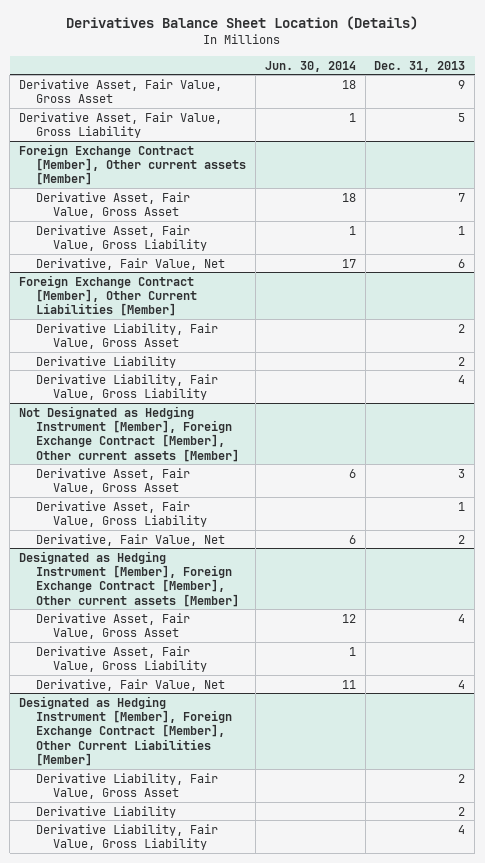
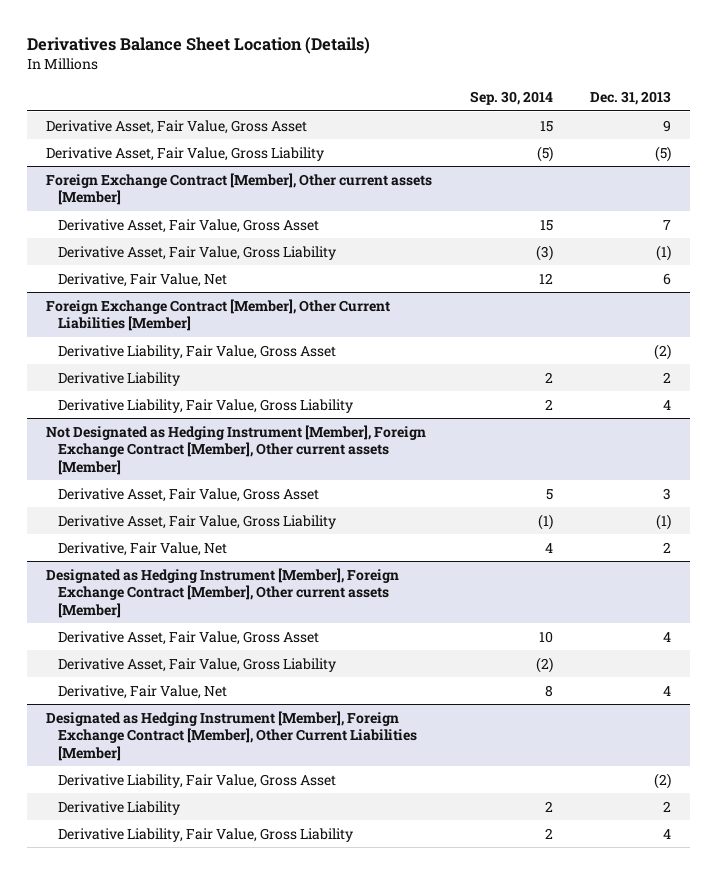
[264,60,356,72] Jun. 30, 2014 -> none
none -> [469,90,553,105] Sep. 30, 2014
[458,112,466,122] 5 -> [655,145,672,162] (5)
[458,225,466,235] 1 -> [656,244,672,261] (1)
[458,323,466,333] 2 -> [654,343,672,360] (2)
[458,501,466,511] 1 -> [656,513,672,530] (1)
[458,773,466,783] 2 -> [654,772,672,789] (2)

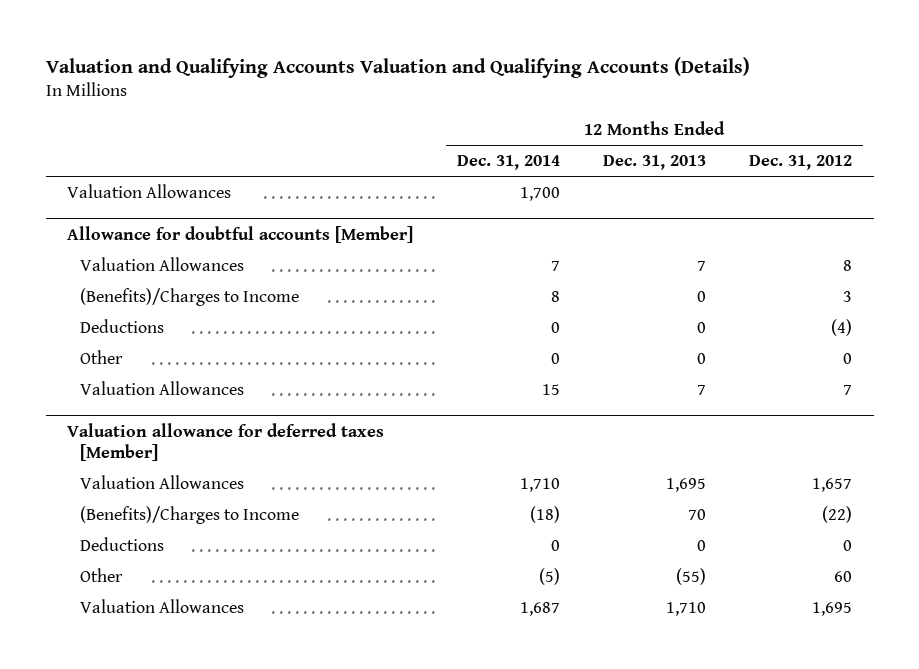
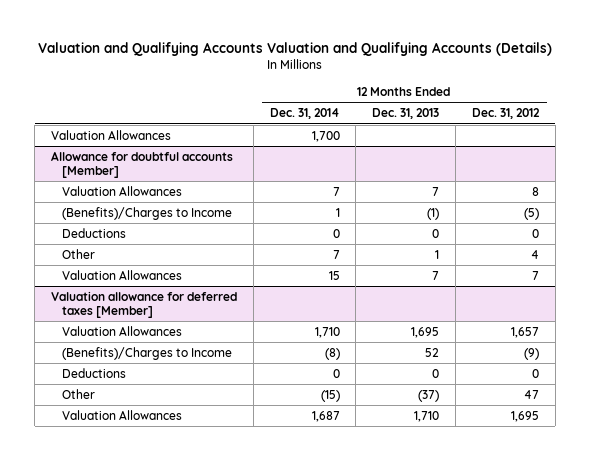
[550,291,560,303] 8 -> [335,207,340,217] 1
[696,291,706,303] 0 -> [427,207,440,220] (1)
[842,291,852,303] 3 -> [523,207,539,220] (5)
[830,319,852,337] (4) -> [531,228,539,238] 0
[550,353,560,365] 0 -> [332,249,340,259] 7
[696,353,706,365] 0 -> [435,249,440,259] 1
[842,353,852,365] 0 -> [530,249,539,259] 4
[529,506,560,524] (18) -> [324,347,340,360] (8)
[687,509,706,521] 70 -> [425,347,440,357] 52
[821,506,852,524] (22) -> [523,347,539,360] (9)
[538,568,560,586] (5) -> [320,389,340,402] (15)
[675,568,706,586] (55) -> [418,389,440,402] (37)
[833,571,852,583] 60 -> [523,389,539,399] 47

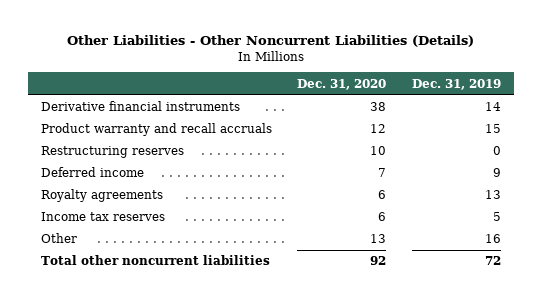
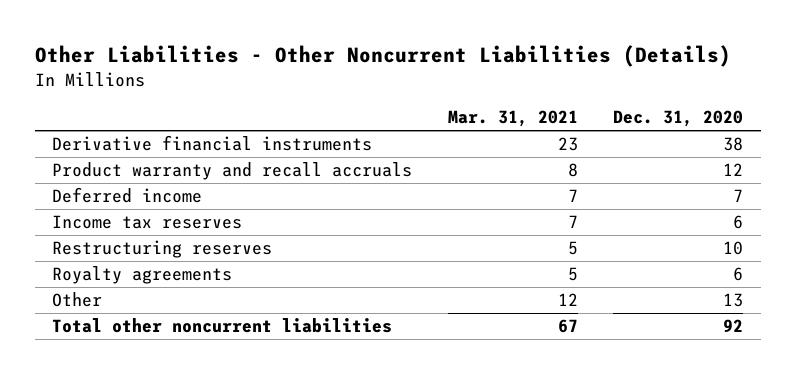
[412,78,502,90] Dec. 31, 2019 -> none
none -> [447,109,578,127] Mar. 31, 2021
[40,146,184,159] Restructuring reserves -> [52,240,273,259] Restructuring reserves
[40,189,163,203] Royalty agreements -> [52,266,233,285] Royalty agreements

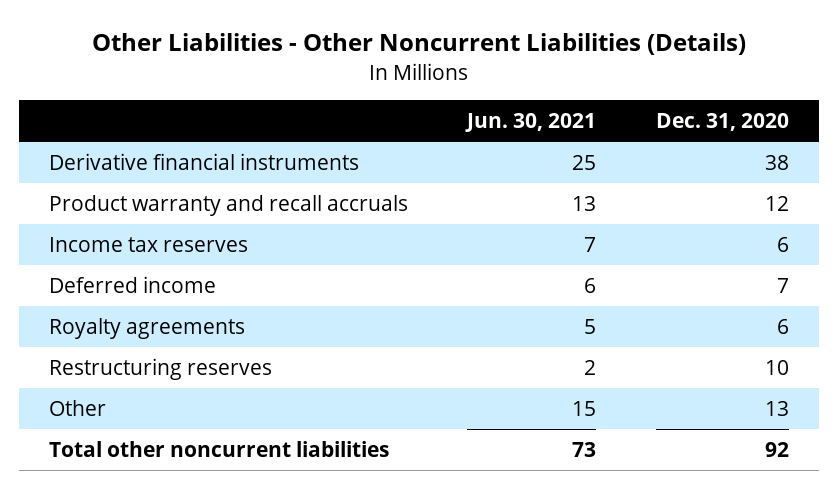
[447,109,578,127] Mar. 31, 2021 -> none
none -> [465,113,597,133] Jun. 30, 2021
[52,187,203,204] Deferred income -> [48,275,216,293] Deferred income
[52,240,273,259] Restructuring reserves -> [48,357,272,380] Restructuring reserves

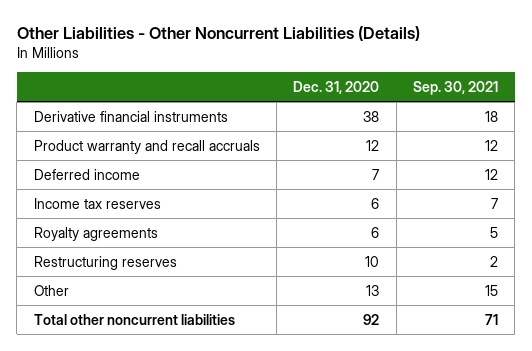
[465,113,597,133] Jun. 30, 2021 -> none
none -> [413,80,499,95] Sep. 30, 2021
[48,236,248,252] Income tax reserves -> [33,197,161,209] Income tax reserves

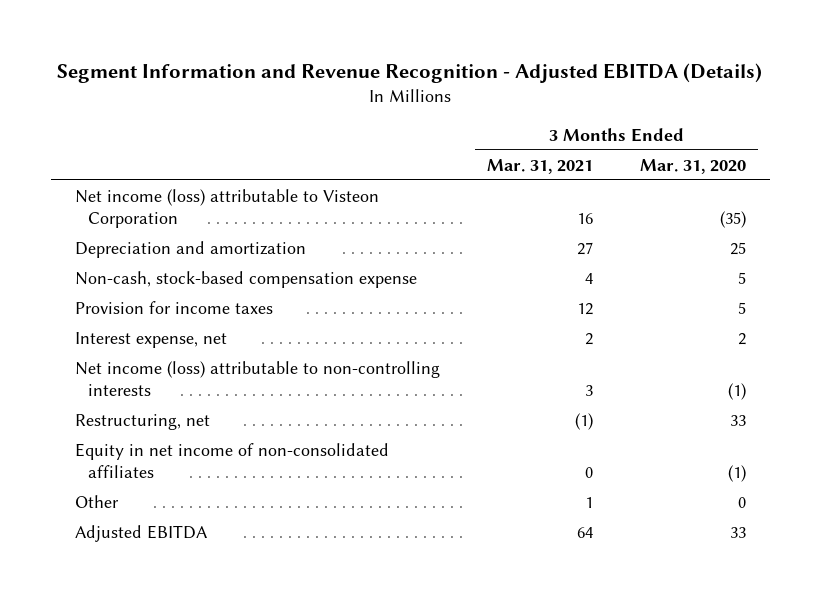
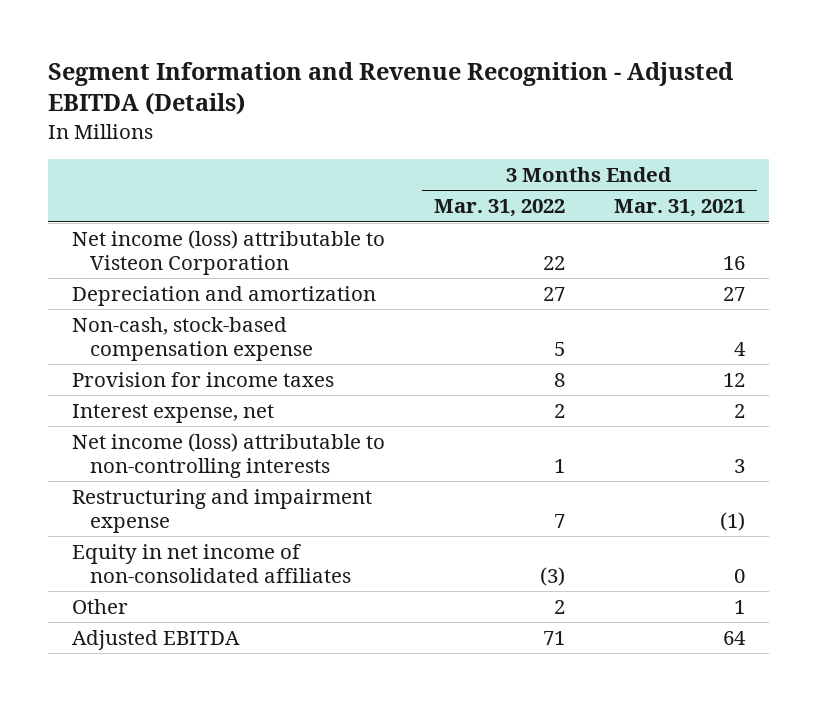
[640,158,747,174] Mar. 31, 2020 -> none
none -> [433,199,565,218] Mar. 31, 2022
[74,413,210,430] Restructuring, net -> [72,488,373,533] Restructuring and impairment expense

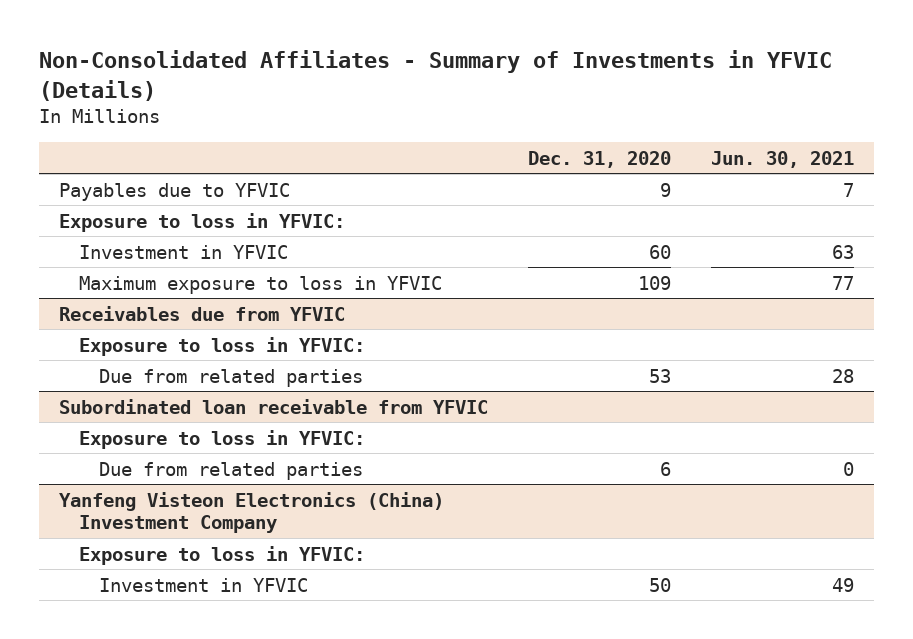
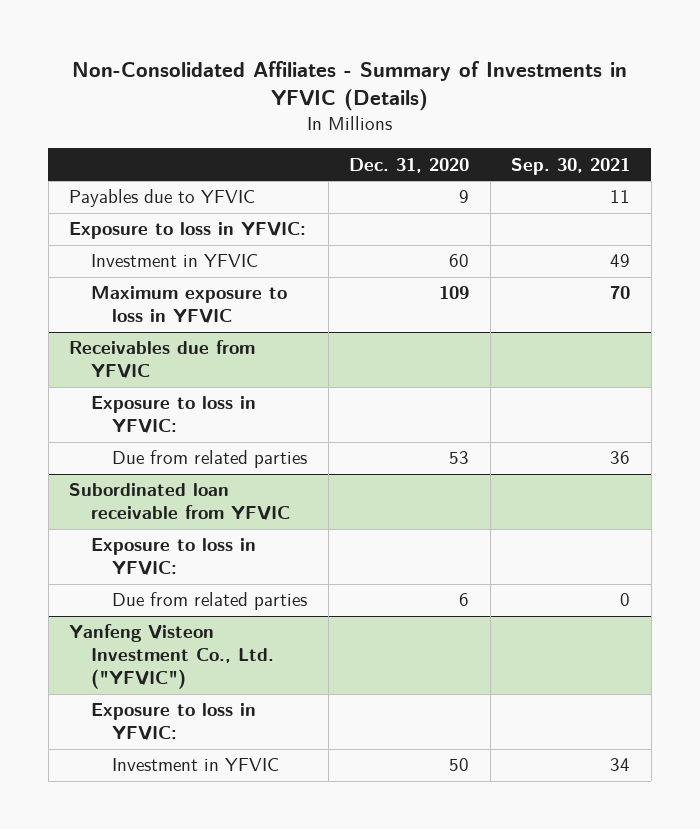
[710,150,854,168] Jun. 30, 2021 -> none
none -> [511,157,631,175] Sep. 30, 2021
[58,491,444,534] Yanfeng Visteon Electronics (China) Investment Company -> [69,624,274,690] Yanfeng Visteon Investment Co., Ltd. ("YFVIC")

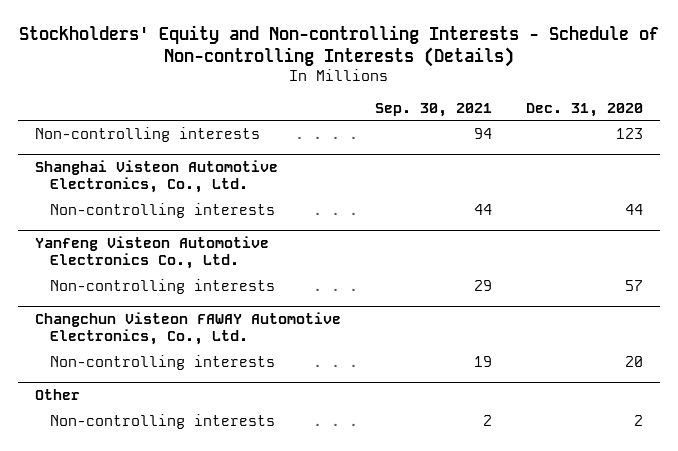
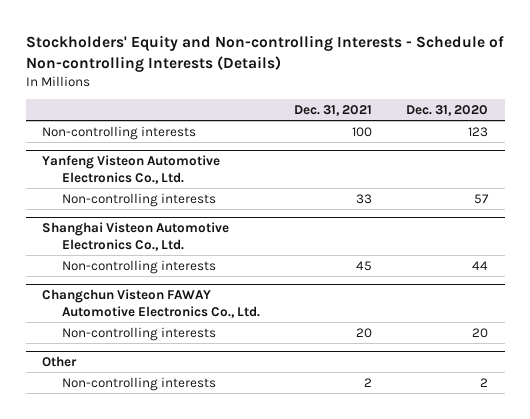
[374,102,492,117] Sep. 30, 2021 -> none
none -> [294,104,373,116] Dec. 31, 2021
[34,160,278,194] Shanghai Visteon Automotive Electronics, Co., Ltd. -> none
[49,202,275,218] Non-controlling interests -> none
none -> [42,222,230,252] Shanghai Visteon Automotive Electronics Co., Ltd.
none -> [62,259,217,274] Non-controlling interests
[34,312,341,346] Changchun Visteon FAWAY Automotive Electronics, Co., Ltd. -> [42,289,261,319] Changchun Visteon FAWAY Automotive Electronics Co., Ltd.

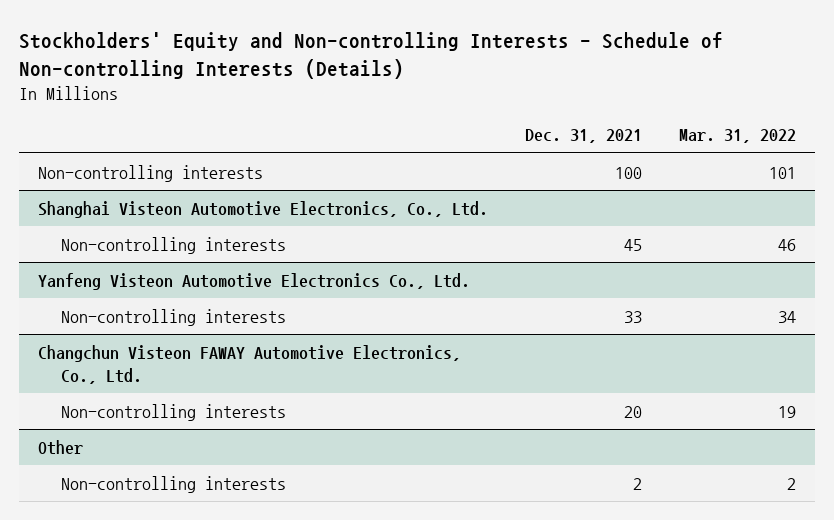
[405,104,488,116] Dec. 31, 2020 -> none
none -> [679,129,797,144] Mar. 31, 2022
none -> [37,200,488,218] Shanghai Visteon Automotive Electronics, Co., Ltd.
none -> [61,236,287,254] Non-controlling interests
[42,222,230,252] Shanghai Visteon Automotive Electronics Co., Ltd. -> none
[62,259,217,274] Non-controlling interests -> none
[42,289,261,319] Changchun Visteon FAWAY Automotive Electronics Co., Ltd. -> [37,344,461,384] Changchun Visteon FAWAY Automotive Electronics, Co., Ltd.

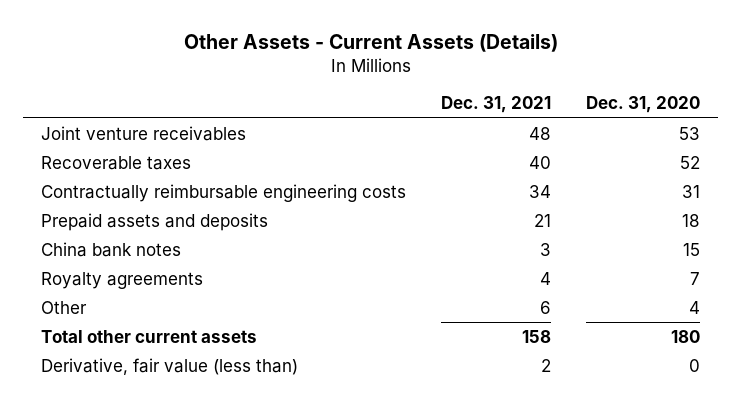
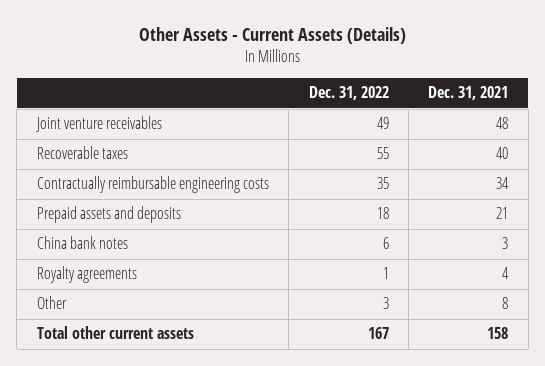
[586,96,701,114] Dec. 31, 2020 -> none
none -> [308,86,389,101] Dec. 31, 2022
[540,300,552,314] 6 -> [502,297,509,310] 8
[40,357,298,375] Derivative, fair value (less than) -> none

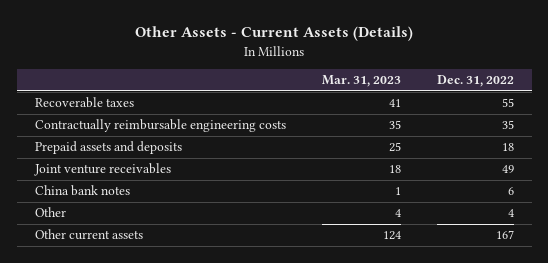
[428,86,509,101] Dec. 31, 2021 -> none
none -> [321,75,401,88] Mar. 31, 2023
[35,116,162,133] Joint venture receivables -> [33,163,171,177] Joint venture receivables
[36,266,137,284] Royalty agreements -> none
[382,297,389,310] 3 -> [507,209,514,218] 4
[36,326,194,340] Total other current assets -> [34,229,143,241] Other current assets

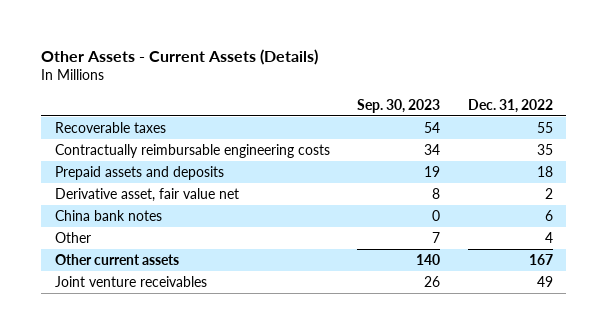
[321,75,401,88] Mar. 31, 2023 -> none
none -> [357,98,441,113] Sep. 30, 2023
none -> [54,187,239,202] Derivative asset, fair value net
[33,163,171,177] Joint venture receivables -> [54,275,207,287] Joint venture receivables

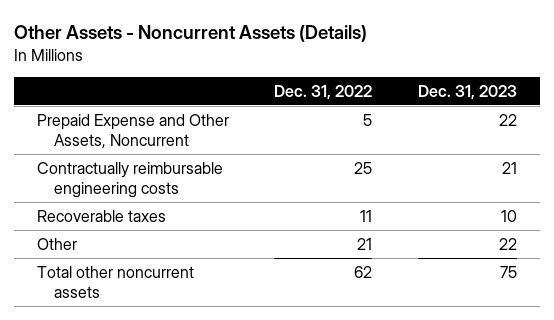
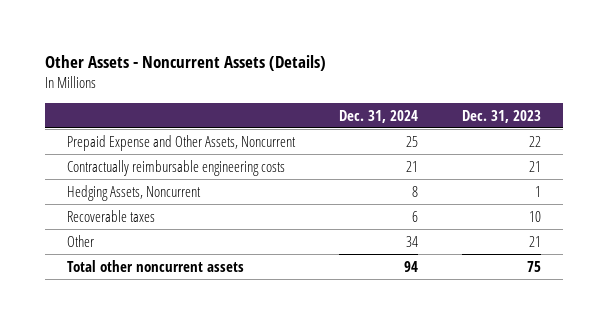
[274,84,373,100] Dec. 31, 2022 -> none
none -> [339,109,419,123] Dec. 31, 2024
none -> [66,184,201,201] Hedging Assets, Noncurrent
[499,237,518,250] 22 -> [529,235,542,247] 21

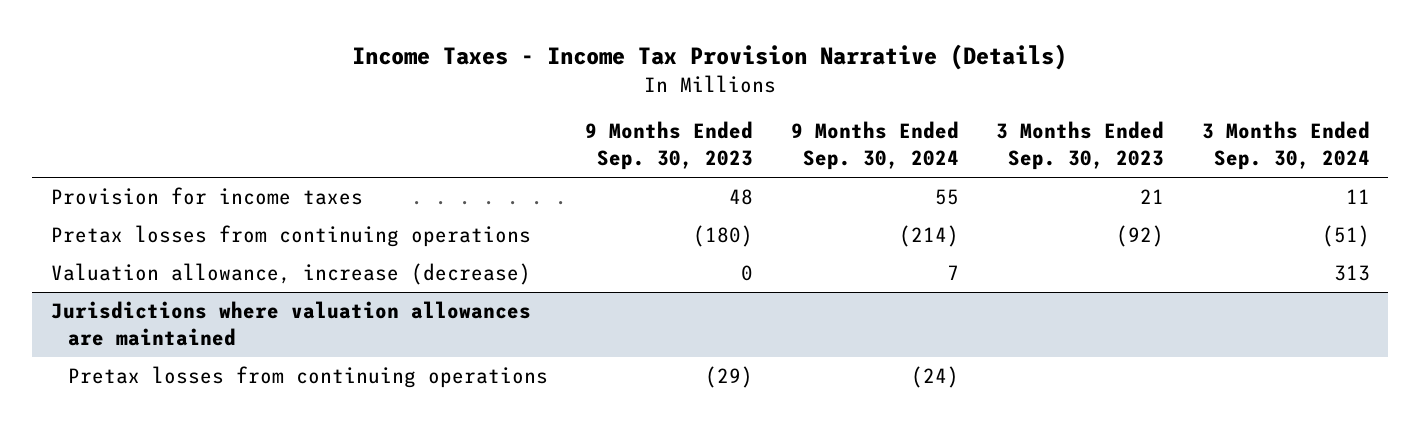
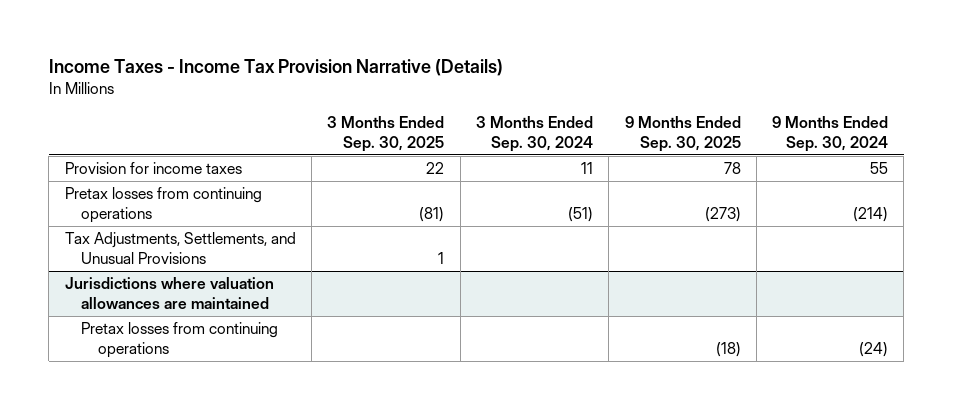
[585,121,754,171] 9 Months Ended Sep. 30, 2023 -> none
[996,121,1165,171] 3 Months Ended Sep. 30, 2023 -> none
none -> [327,116,445,152] 3 Months Ended Sep. 30, 2025
none -> [624,116,741,152] 9 Months Ended Sep. 30, 2025
[50,263,531,286] Valuation allowance, increase (decrease) -> none
none -> [64,232,296,264] Tax Adjustments, Settlements, and Unusual Provisions

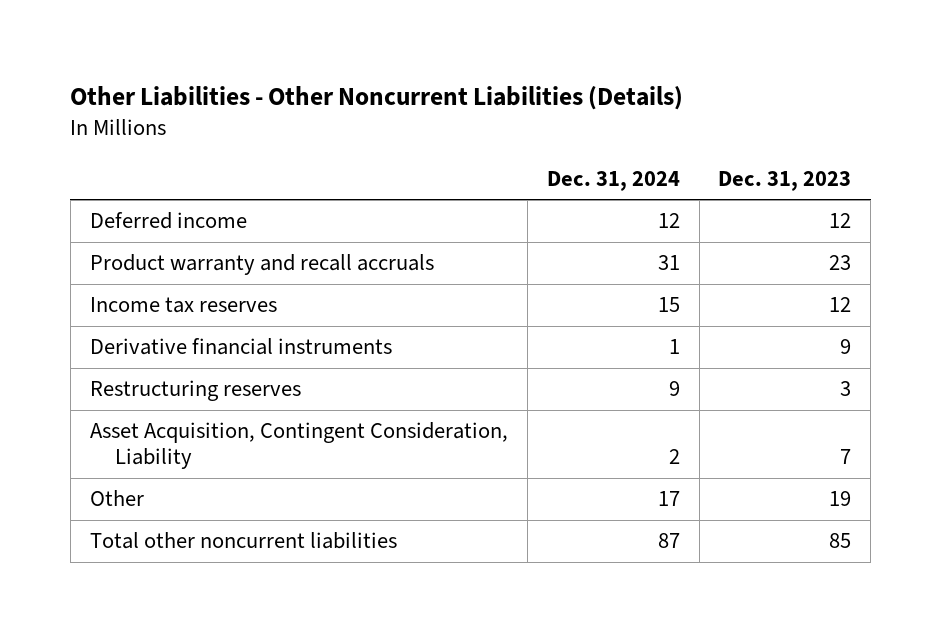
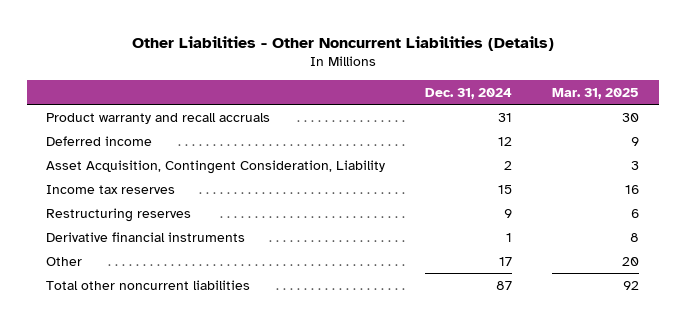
[718,170,852,191] Dec. 31, 2023 -> none
none -> [551,87,639,99] Mar. 31, 2025
[89,212,247,230] Deferred income -> [46,135,153,146] Deferred income
[89,422,508,470] Asset Acquisition, Contingent Consideration, Liability -> [46,159,386,174] Asset Acquisition, Contingent Consideration, Liability
[89,338,392,356] Derivative financial instruments -> [46,231,246,242] Derivative financial instruments

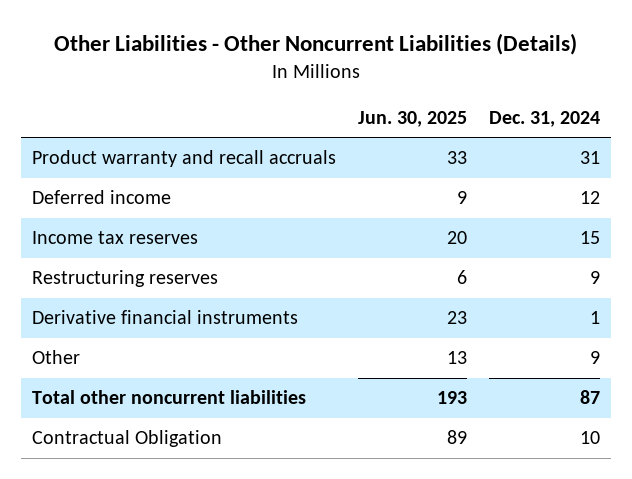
[551,87,639,99] Mar. 31, 2025 -> none
none -> [358,110,468,127] Jun. 30, 2025
[46,159,386,174] Asset Acquisition, Contingent Consideration, Liability -> none
[499,256,513,266] 17 -> [590,351,601,365] 9
none -> [31,430,222,448] Contractual Obligation

